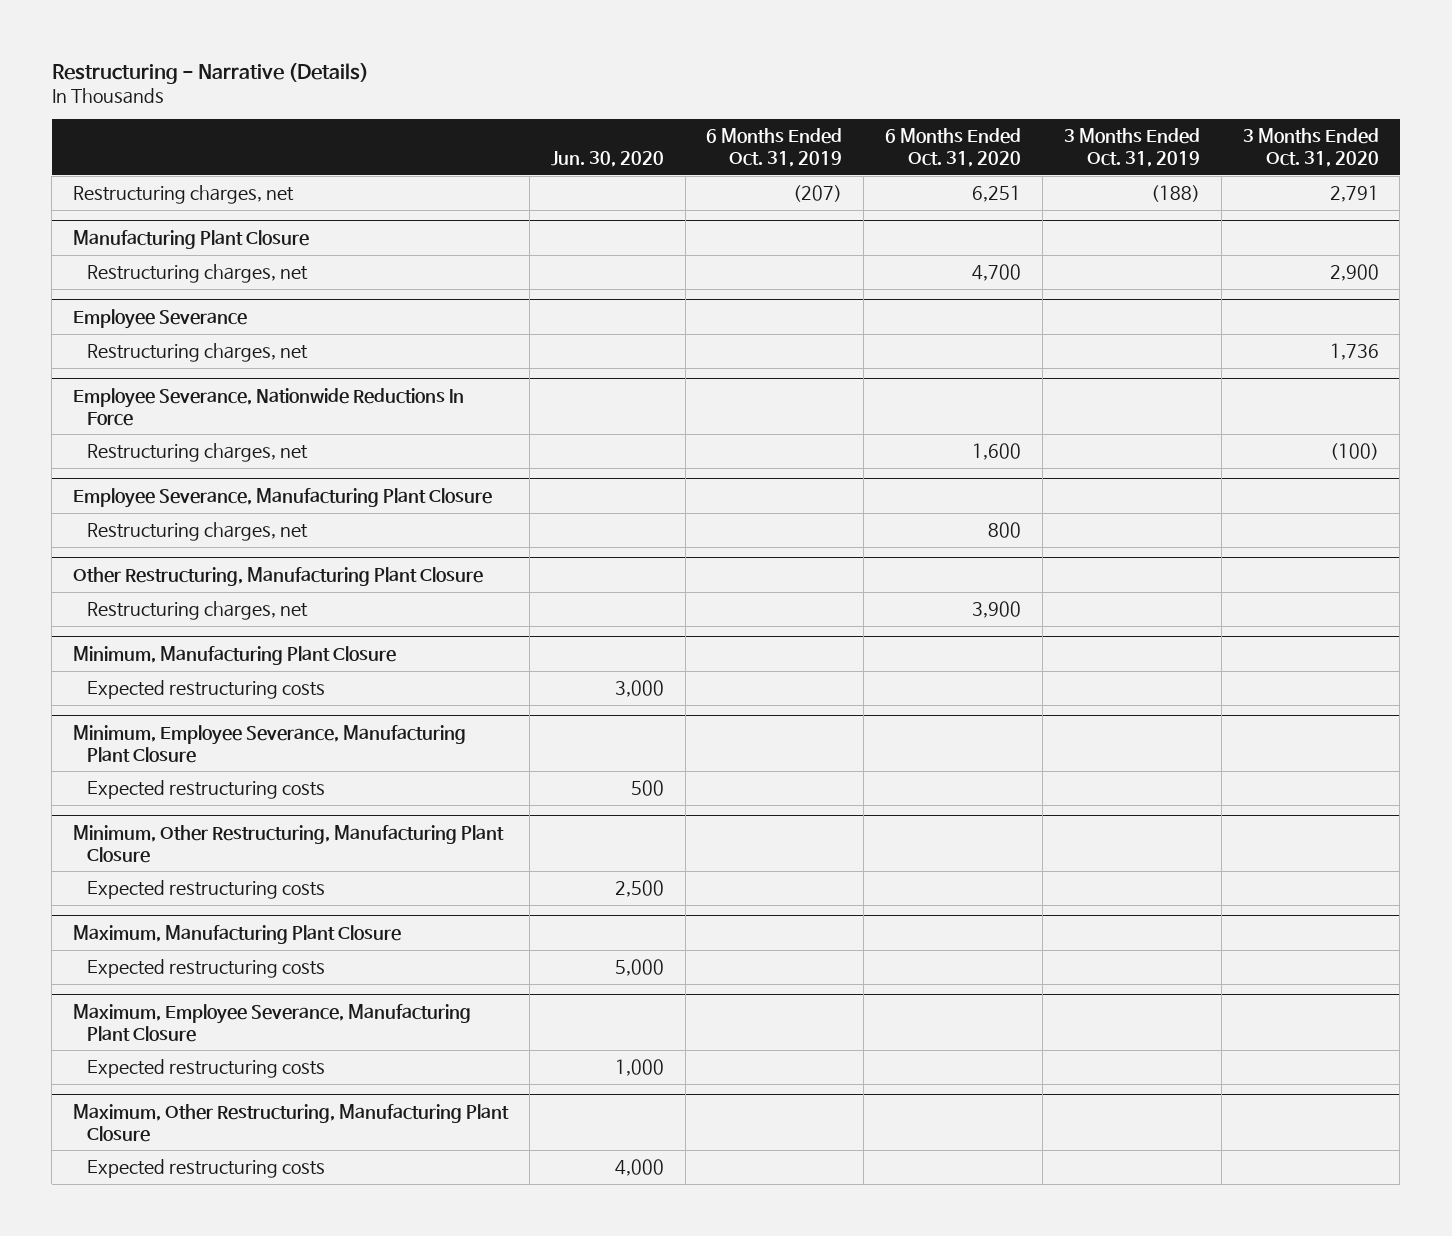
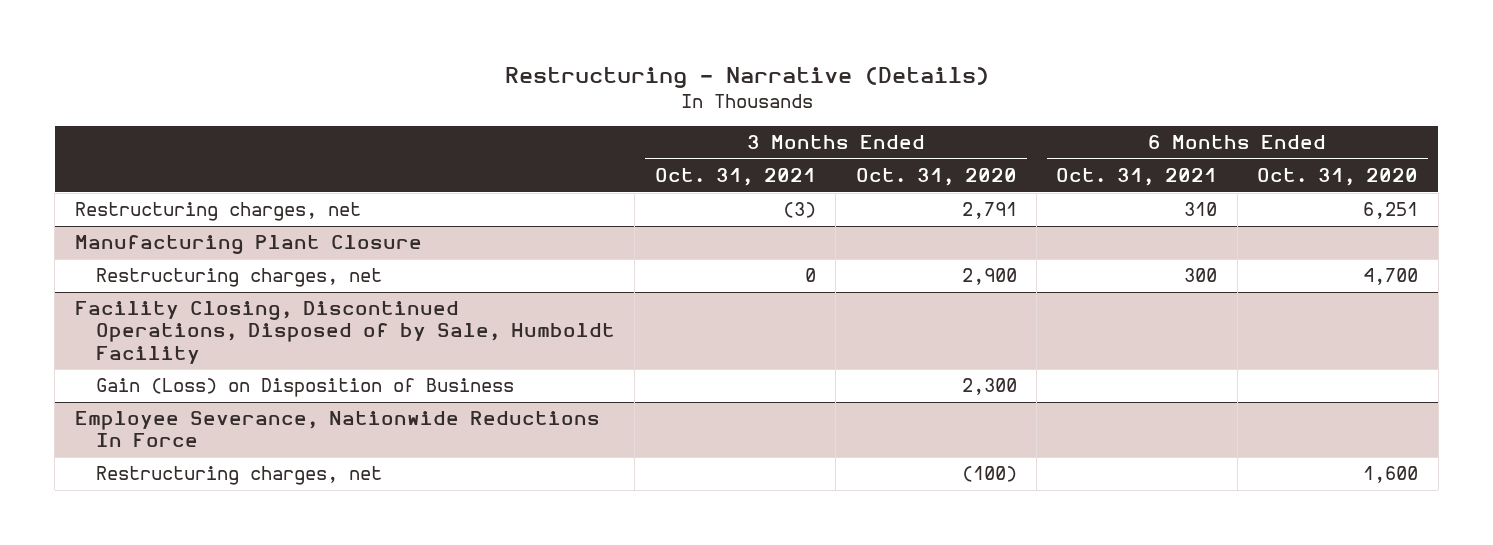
[550,151,664,168] Jun. 30, 2020 -> none
[706,128,843,168] 6 Months Ended Oct. 31, 2019 -> none
[1063,128,1200,168] 3 Months Ended Oct. 31, 2019 -> none
none -> [654,168,816,187] Oct. 31, 2021
none -> [1056,168,1218,187] Oct. 31, 2021
[72,308,247,329] Employee Severance -> none
[87,343,309,363] Restructuring charges, net -> none
none -> [74,301,615,364] Facility Closing, Discontinued Operations, Disposed of by Sale, Humboldt Facility
none -> [95,378,514,398] Gain (Loss) on Disposition of Business
[72,487,492,508] Employee Severance, Manufacturing Plant Closure -> none
[87,522,309,542] Restructuring charges, net -> none
[72,566,483,586] Other Restructuring, Manufacturing Plant Closure -> none
[87,601,309,621] Restructuring charges, net -> none
[72,645,396,665] Minimum, Manufacturing Plant Closure -> none
[87,680,326,700] Expected restructuring costs -> none
[72,724,466,763] Minimum, Employee Severance, Manufacturing Plant Closure -> none
[87,780,326,800] Expected restructuring costs -> none
[72,824,504,863] Minimum, Other Restructuring, Manufacturing Plant Closure -> none
[87,880,326,900] Expected restructuring costs -> none
[72,924,401,944] Maximum, Manufacturing Plant Closure -> none
[87,959,326,979] Expected restructuring costs -> none
[72,1003,471,1042] Maximum, Employee Severance, Manufacturing Plant Closure -> none
[87,1059,326,1079] Expected restructuring costs -> none
[72,1103,509,1142] Maximum, Other Restructuring, Manufacturing Plant Closure -> none
[87,1159,326,1179] Expected restructuring costs -> none

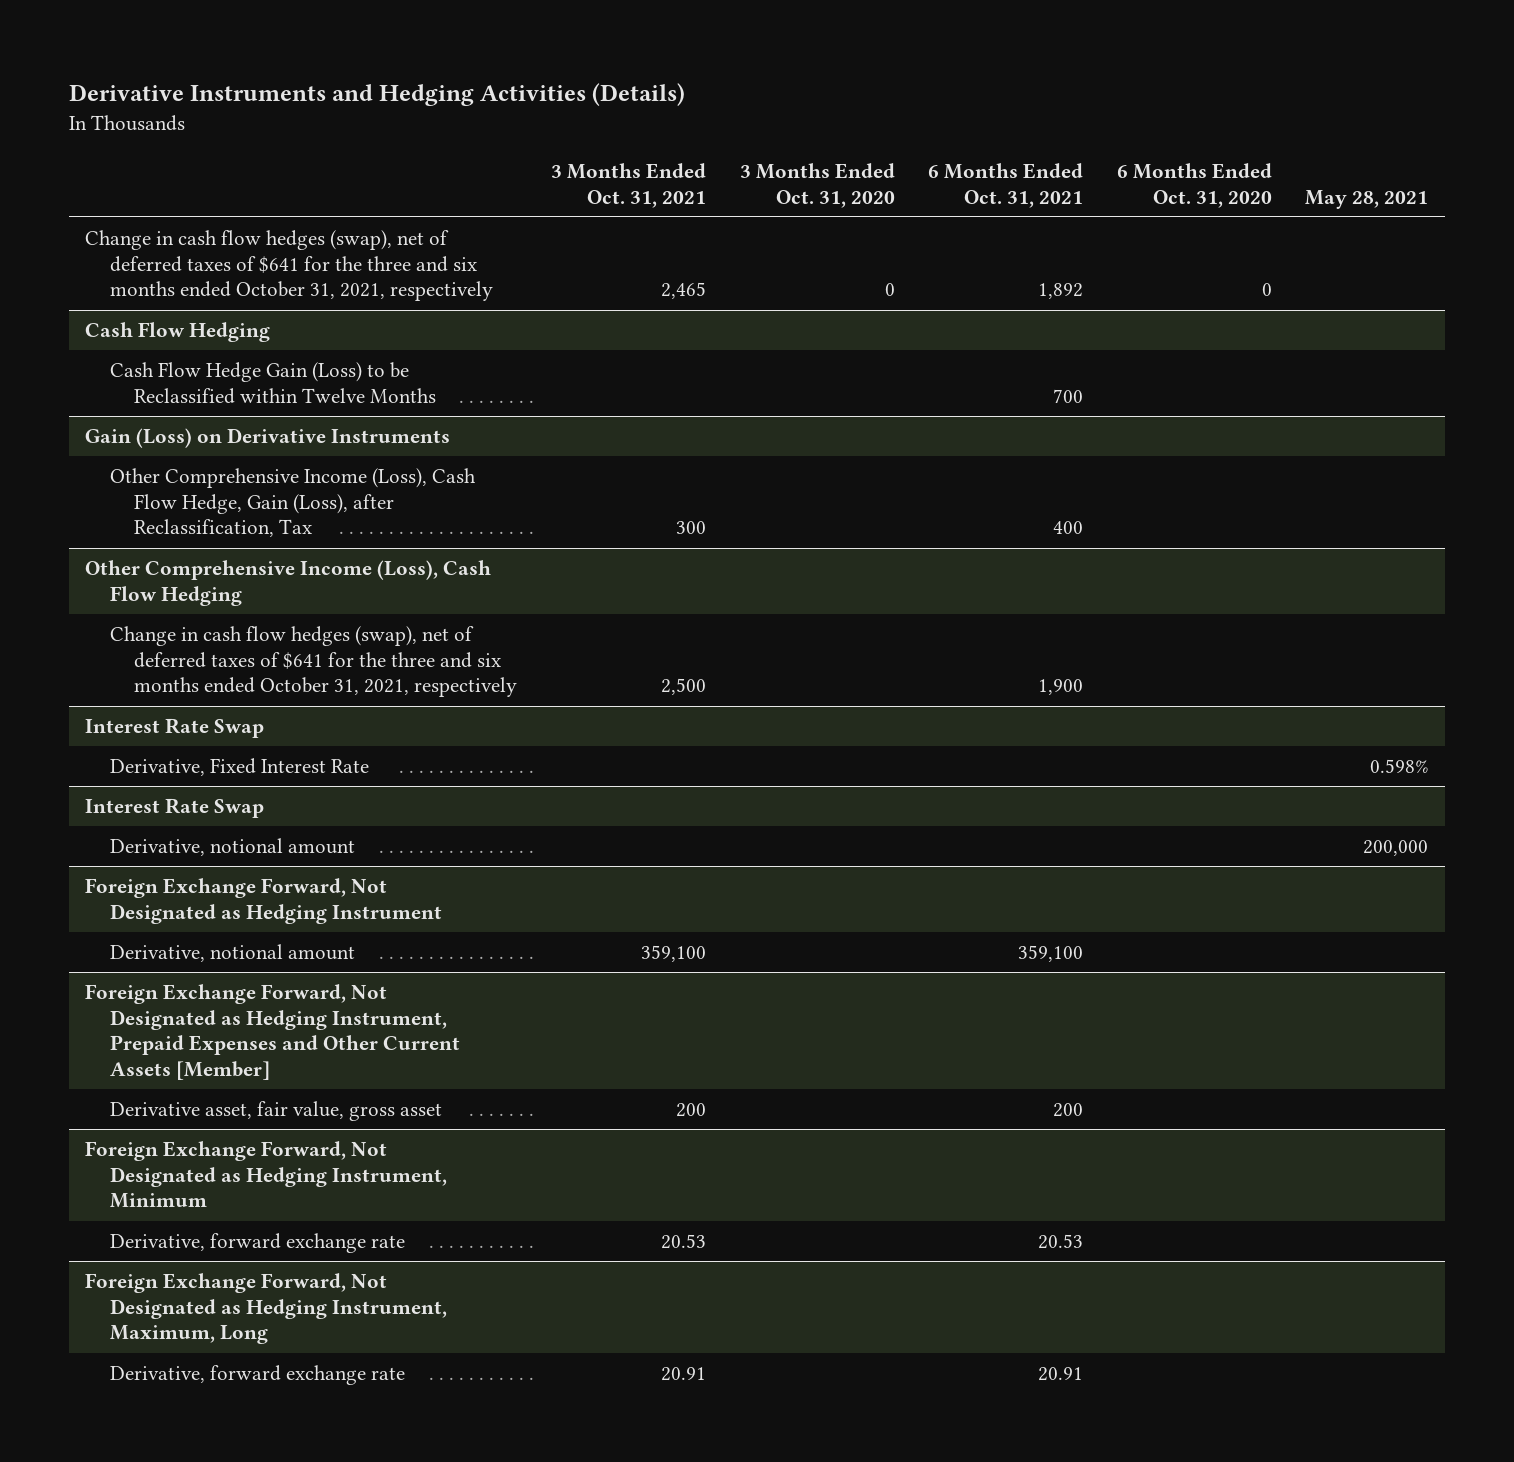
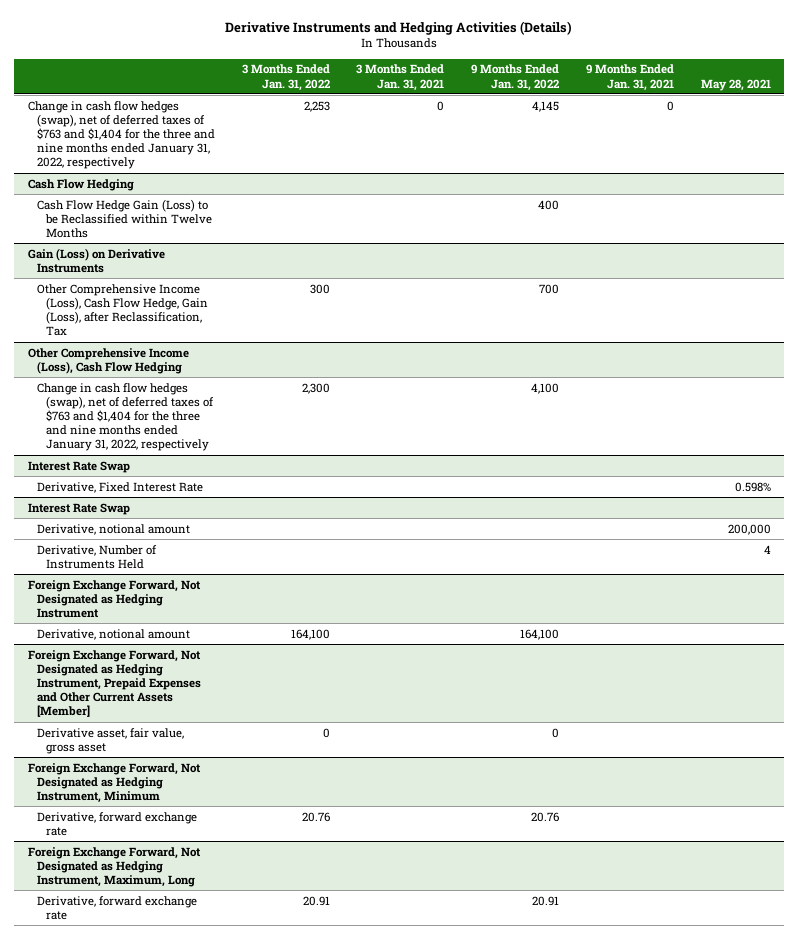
[550,163,706,208] 3 Months Ended Oct. 31, 2021 -> none
[739,163,895,208] 3 Months Ended Oct. 31, 2020 -> none
[928,163,1084,208] 6 Months Ended Oct. 31, 2021 -> none
[1116,163,1272,208] 6 Months Ended Oct. 31, 2020 -> none
none -> [241,64,330,91] 3 Months Ended Jan. 31, 2022
none -> [356,64,445,91] 3 Months Ended Jan. 31, 2021
none -> [471,64,560,91] 9 Months Ended Jan. 31, 2022
none -> [585,64,674,91] 9 Months Ended Jan. 31, 2021
[85,229,493,302] Change in cash flow hedges (swap), net of deferred taxes of $641 for the three and six months ended October 31, 2021, respectively -> [27,100,215,170] Change in cash flow hedges (swap), net of deferred taxes of $763 and $1,404 for the three and nine months ended January 31, 2022, respectively
[109,625,518,698] Change in cash flow hedges (swap), net of deferred taxes of $641 for the three and six months ended October 31, 2021, respectively -> [36,382,214,452] Change in cash flow hedges (swap), net of deferred taxes of $763 and $1,404 for the three and nine months ended January 31, 2022, respectively
none -> [36,544,157,569] Derivative, Number of Instruments Held

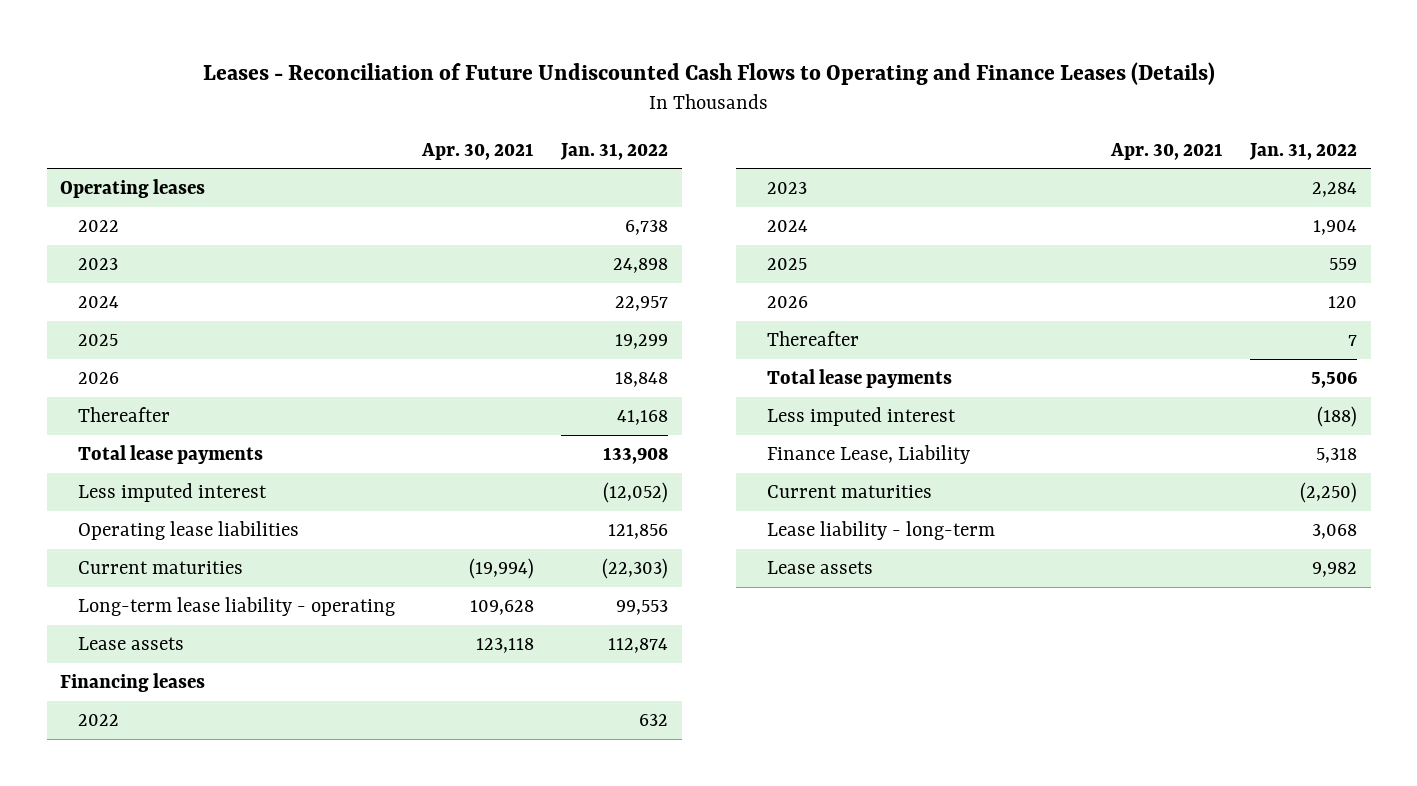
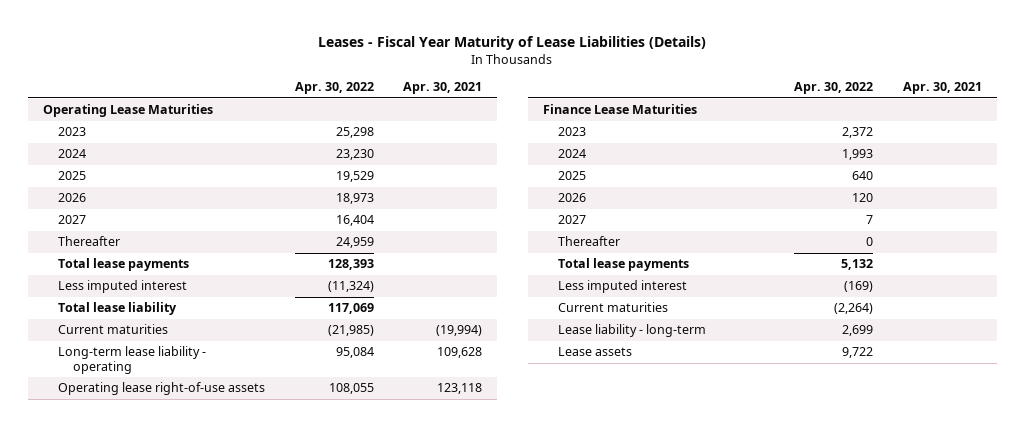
[202,62,1215,86] Leases - Reconciliation of Future Undiscounted Cash Flows to Operating and Finance Leases (Details) -> [318,35,707,50] Leases - Fiscal Year Maturity of Lease Liabilities (Details)
[560,142,669,160] Jan. 31, 2022 -> none
none -> [294,82,374,95] Apr. 30, 2022
[78,219,120,232] 2022 -> none
[60,178,206,198] Operating leases -> [42,104,213,118] Operating Lease Maturities
none -> [57,215,86,225] 2027
[78,520,300,540] Operating lease liabilities -> [57,302,177,316] Total lease liability
[78,713,120,726] 2022 -> none
[78,636,185,650] Lease assets -> [57,382,265,396] Operating lease right-of-use assets
[60,672,206,692] Financing leases -> [542,104,697,115] Finance Lease Maturities
none -> [557,215,586,225] 2027
[767,444,971,464] Finance Lease, Liability -> none

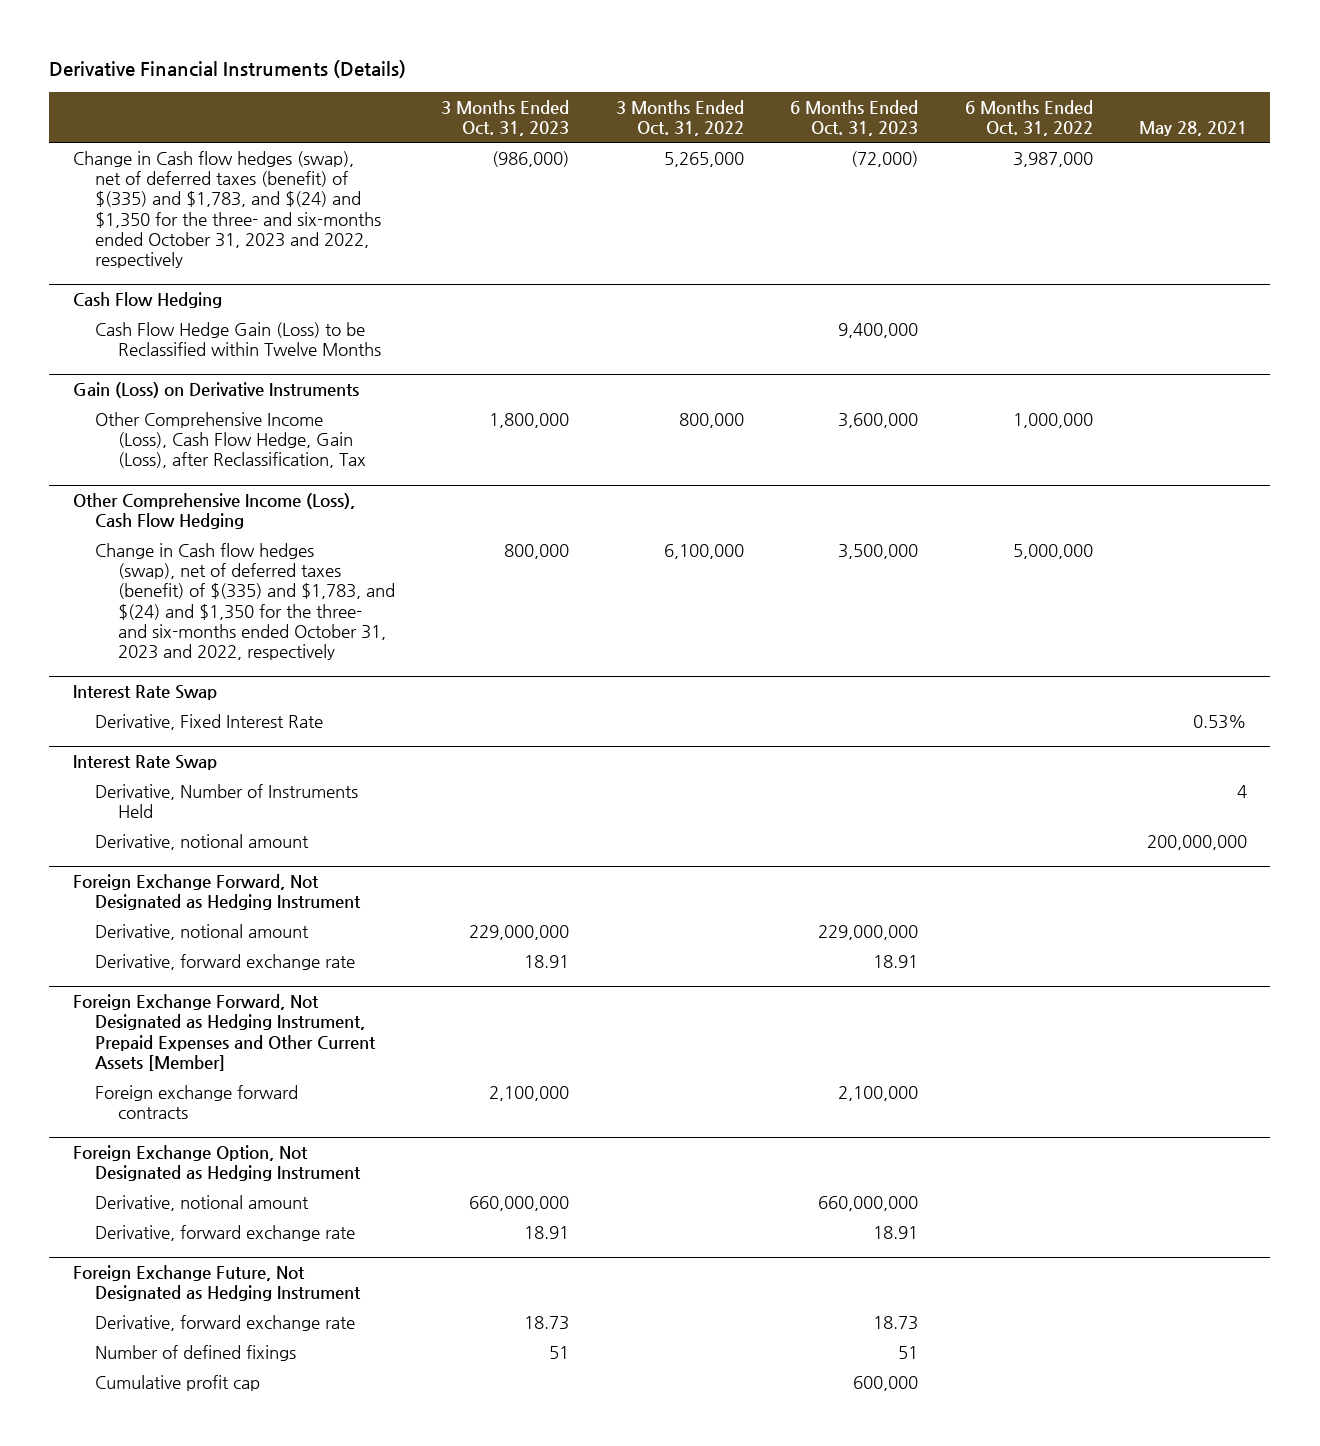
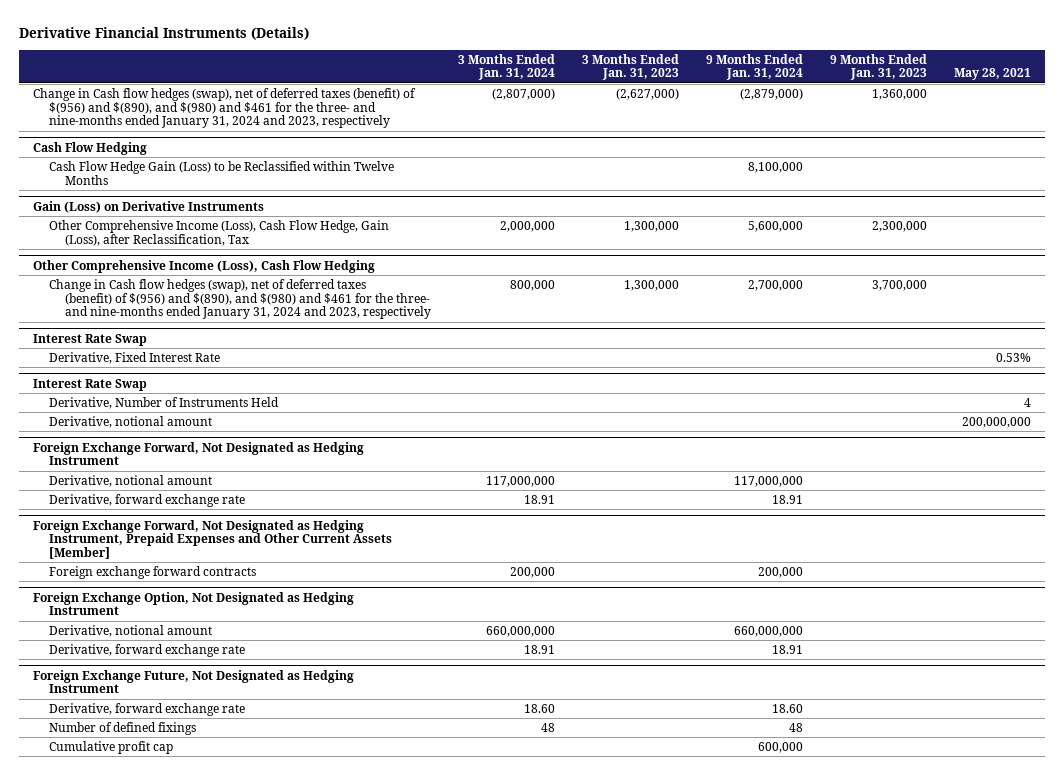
[441,99,570,137] 3 Months Ended Oct. 31, 2023 -> none
[615,99,744,137] 3 Months Ended Oct. 31, 2022 -> none
[790,99,919,137] 6 Months Ended Oct. 31, 2023 -> none
[964,99,1093,137] 6 Months Ended Oct. 31, 2022 -> none
none -> [457,53,555,81] 3 Months Ended Jan. 31, 2024
none -> [581,53,679,81] 3 Months Ended Jan. 31, 2023
none -> [705,53,803,81] 9 Months Ended Jan. 31, 2024
none -> [830,53,928,81] 9 Months Ended Jan. 31, 2023
[72,150,382,269] Change in Cash flow hedges (swap), net of deferred taxes (benefit) of $(335) and $1,783, and $(24) and $1,350 for the three- and six-months ended October 31, 2023 and 2022, respectively -> [33,87,417,129] Change in Cash flow hedges (swap), net of deferred taxes (benefit) of $(956) and $(890), and $(980) and $461 for the three- and nine-months ended January 31, 2024 and 2023, respectively
[95,542,395,661] Change in Cash flow hedges (swap), net of deferred taxes (benefit) of $(335) and $1,783, and $(24) and $1,350 for the three- and six-months ended October 31, 2023 and 2022, respectively -> [48,278,431,320] Change in Cash flow hedges (swap), net of deferred taxes (benefit) of $(956) and $(890), and $(980) and $461 for the three- and nine-months ended January 31, 2024 and 2023, respectively

